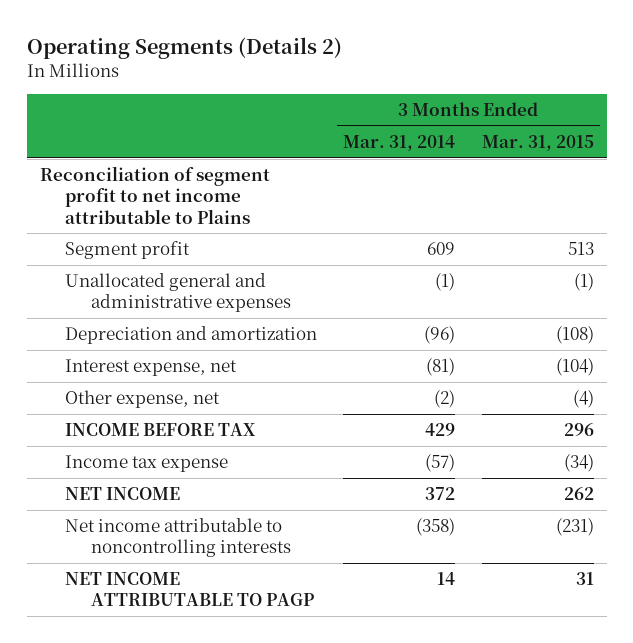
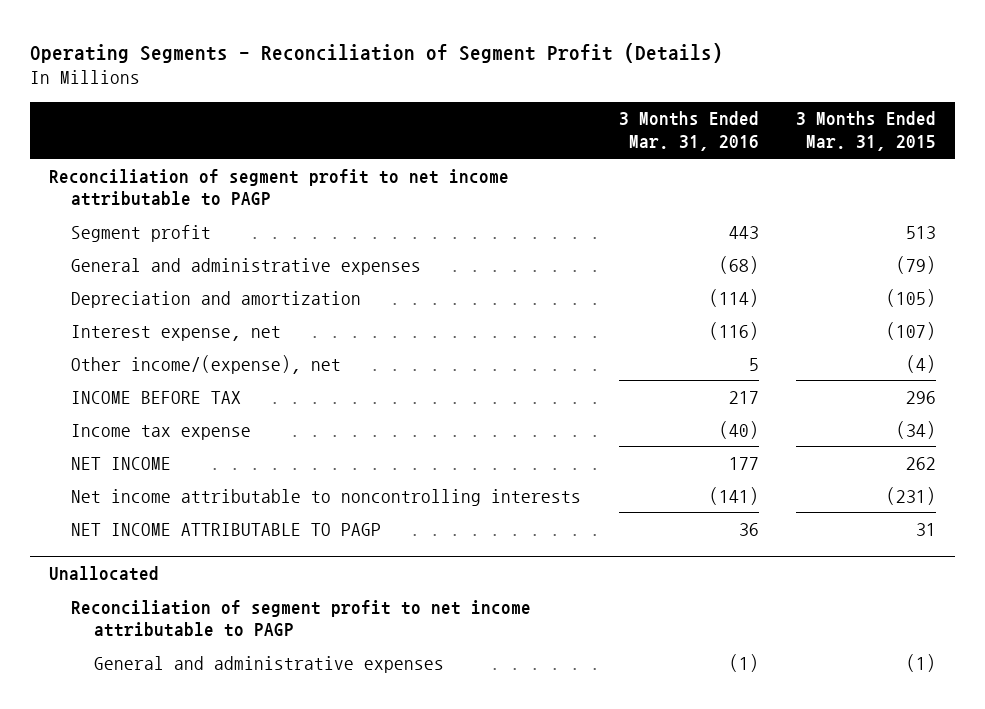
[26,36,342,59] Operating Segments (Details 2) -> [30,42,724,63] Operating Segments - Reconciliation of Segment Profit (Details)
[343,135,456,152] Mar. 31, 2014 -> none
none -> [618,111,759,152] 3 Months Ended Mar. 31, 2016
[39,166,270,224] Reconciliation of segment profit to net income attributable to Plains -> [48,168,509,207] Reconciliation of segment profit to net income attributable to PAGP
[65,273,291,313] Unallocated general and administrative expenses -> [71,257,422,275] General and administrative expenses
[573,273,594,292] (1) -> [896,255,937,274] (79)
[555,326,594,345] (108) -> [886,288,937,307] (105)
[555,358,594,377] (104) -> [886,321,937,340] (107)
[65,390,221,409] Other expense, net -> [71,354,342,374] Other income/(expense), net
none -> [48,565,159,581] Unallocated
none -> [71,599,532,638] Reconciliation of segment profit to net income attributable to PAGP
none -> [94,655,445,673] General and administrative expenses

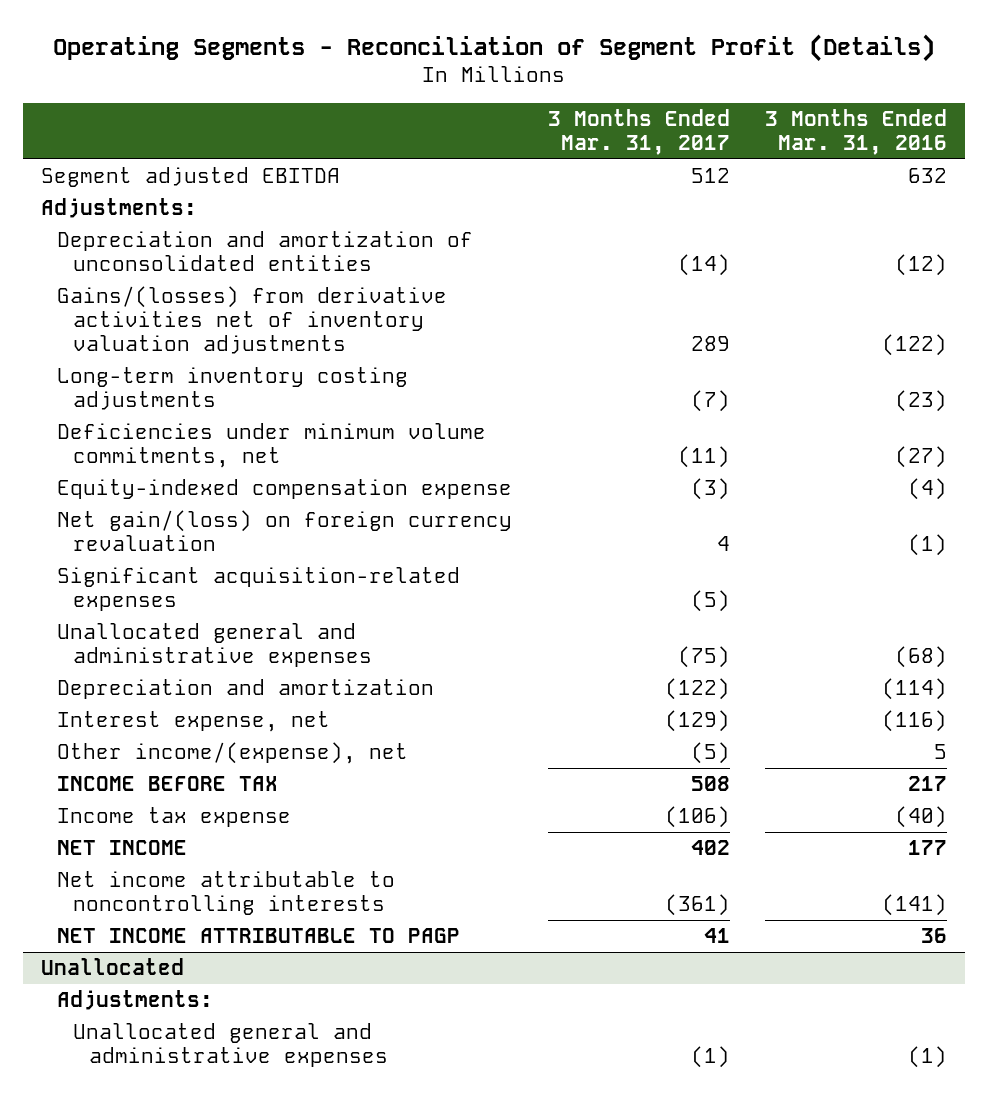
[796,111,937,152] 3 Months Ended Mar. 31, 2015 -> none
none -> [547,108,730,155] 3 Months Ended Mar. 31, 2017
[71,224,212,242] Segment profit -> none
none -> [40,167,340,188] Segment adjusted EBITDA
[48,168,509,207] Reconciliation of segment profit to net income attributable to PAGP -> [40,198,197,219] Adjustments:
none -> [56,231,473,272] Depreciation and amortization of unconsolidated entities
none -> [56,286,447,355] Gains/(losses) from derivative activities net of inventory valuation adjustments
none -> [56,367,408,411] Long-term inventory costing adjustments
none -> [56,423,486,469] Deficiencies under minimum volume commitments, net
none -> [56,479,512,500] Equity-indexed compensation expense
none -> [56,510,512,552] Net gain/(loss) on foreign currency revaluation
none -> [56,567,460,612] Significant acquisition-related expenses
[71,257,422,275] General and administrative expenses -> [56,623,373,668] Unallocated general and administrative expenses
[71,599,532,638] Reconciliation of segment profit to net income attributable to PAGP -> [56,990,213,1011] Adjustments:
[94,655,445,673] General and administrative expenses -> [73,1023,389,1068] Unallocated general and administrative expenses

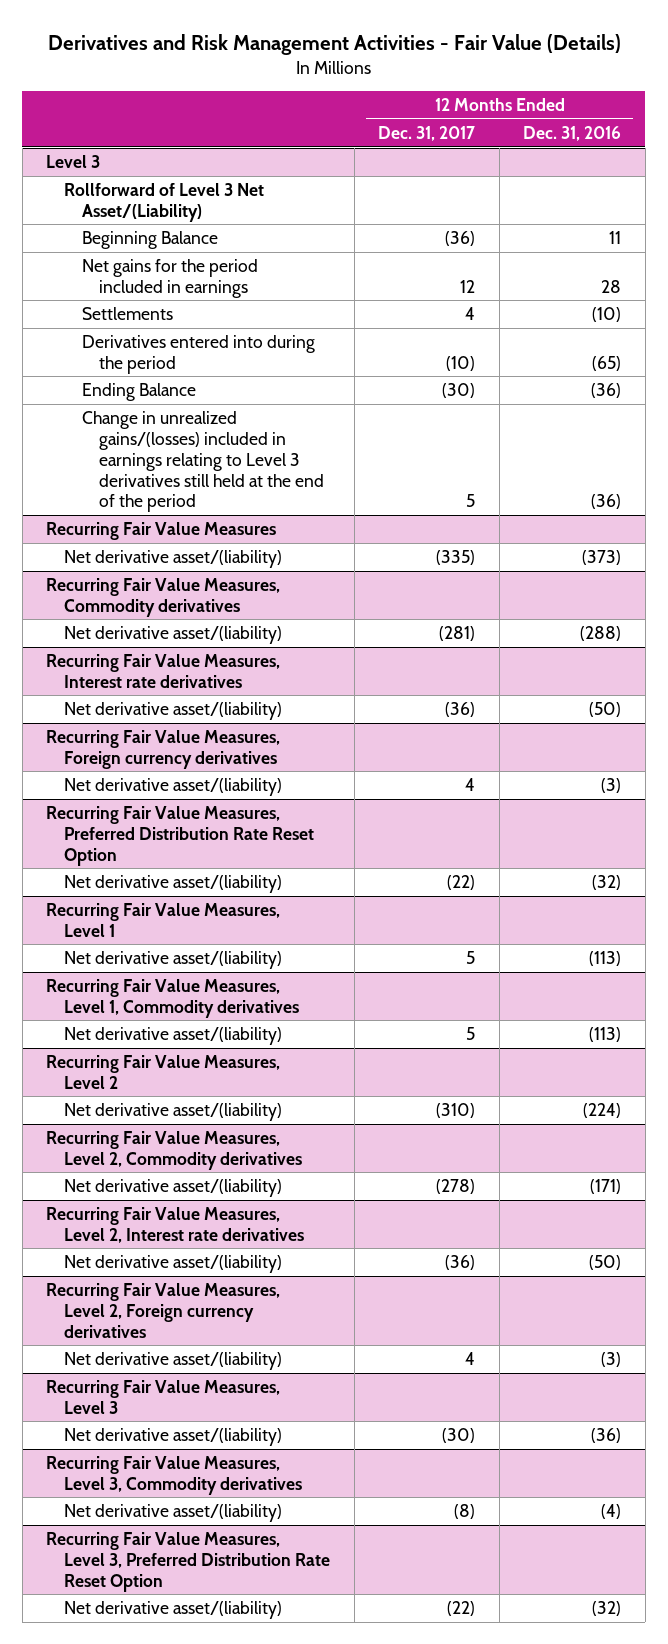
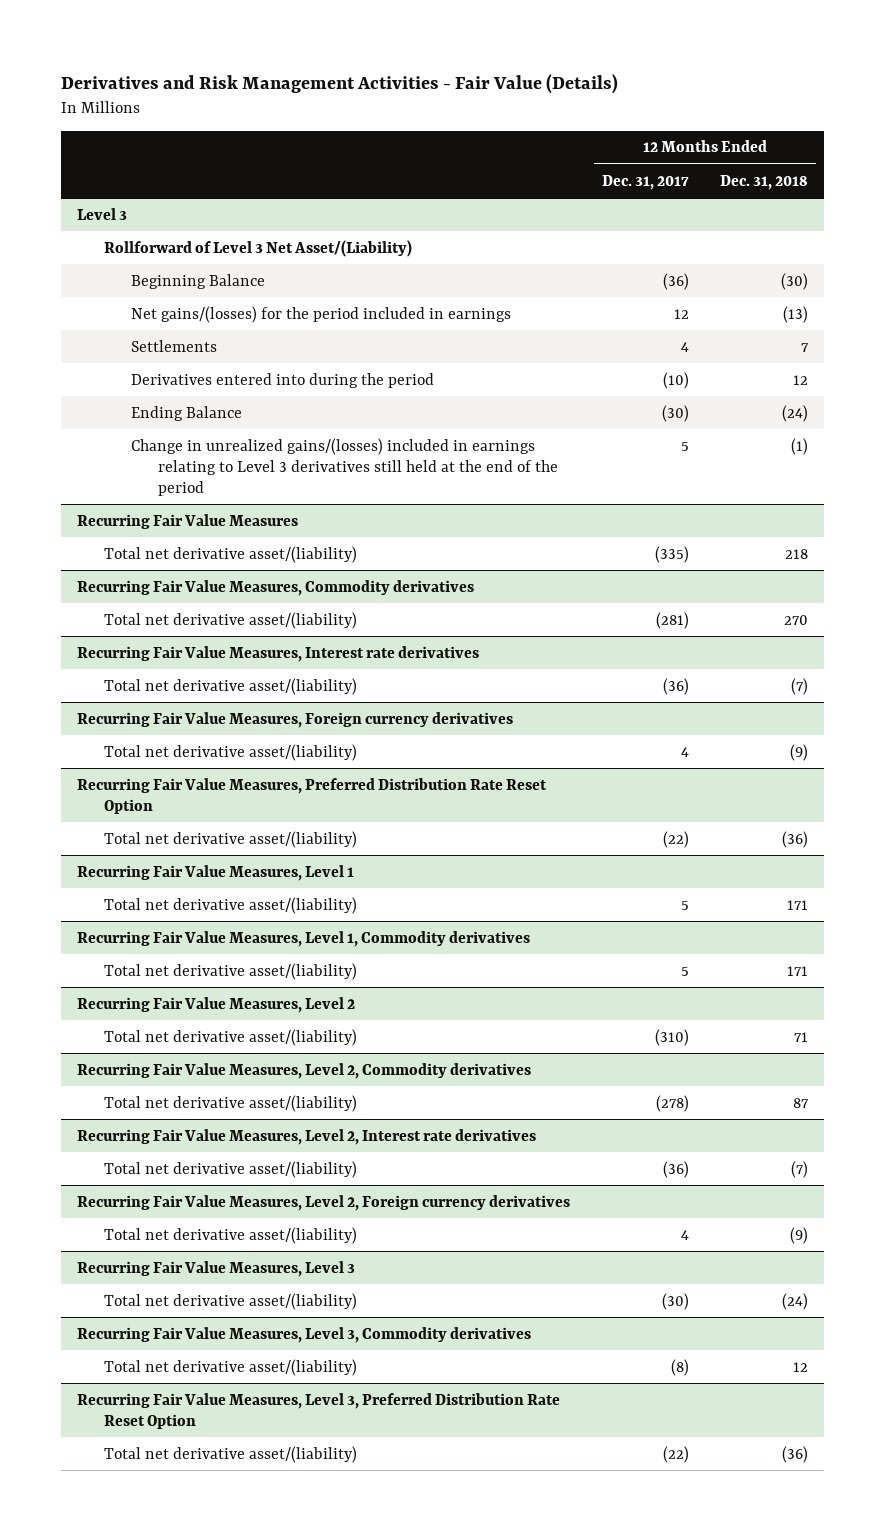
[523,125,622,141] Dec. 31, 2016 -> none
none -> [720,174,809,190] Dec. 31, 2018
[81,258,258,298] Net gains for the period included in earnings -> [131,305,512,323] Net gains/(losses) for the period included in earnings
[64,549,283,568] Net derivative asset/(liability) -> [104,545,358,563] Total net derivative asset/(liability)
[64,625,283,644] Net derivative asset/(liability) -> [104,611,358,629] Total net derivative asset/(liability)
[64,701,283,720] Net derivative asset/(liability) -> [104,677,358,695] Total net derivative asset/(liability)
[64,777,283,796] Net derivative asset/(liability) -> [104,743,358,761] Total net derivative asset/(liability)
[64,874,283,893] Net derivative asset/(liability) -> [104,830,358,848] Total net derivative asset/(liability)
[64,950,283,969] Net derivative asset/(liability) -> [104,896,358,914] Total net derivative asset/(liability)
[64,1026,283,1045] Net derivative asset/(liability) -> [104,962,358,980] Total net derivative asset/(liability)
[64,1102,283,1121] Net derivative asset/(liability) -> [104,1028,358,1046] Total net derivative asset/(liability)
[64,1178,283,1197] Net derivative asset/(liability) -> [104,1094,358,1112] Total net derivative asset/(liability)
[64,1254,283,1273] Net derivative asset/(liability) -> [104,1160,358,1178] Total net derivative asset/(liability)
[64,1351,283,1370] Net derivative asset/(liability) -> [104,1226,358,1244] Total net derivative asset/(liability)
[64,1427,283,1446] Net derivative asset/(liability) -> [104,1292,358,1310] Total net derivative asset/(liability)
[64,1503,283,1522] Net derivative asset/(liability) -> [104,1358,358,1376] Total net derivative asset/(liability)
[64,1600,283,1619] Net derivative asset/(liability) -> [104,1445,358,1463] Total net derivative asset/(liability)

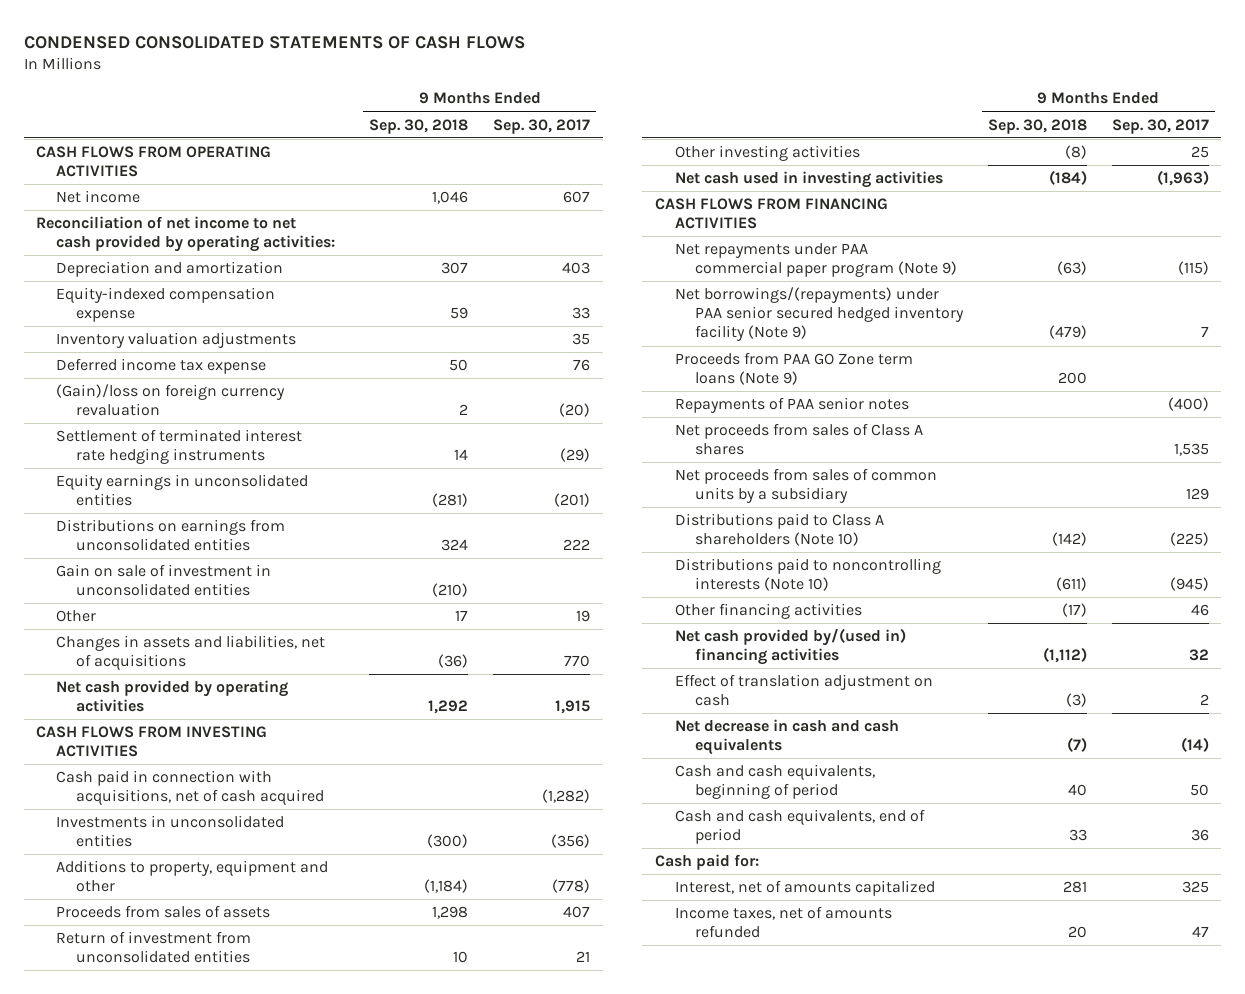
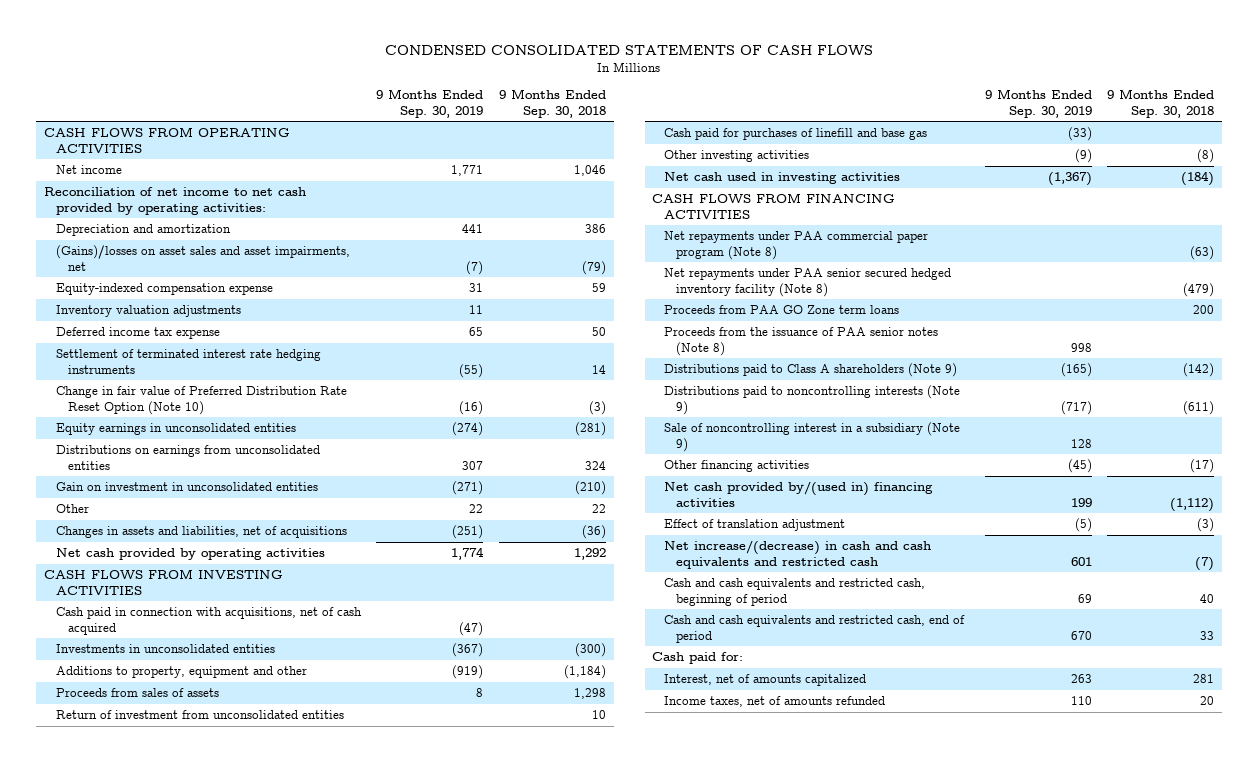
[493,118,591,134] Sep. 30, 2017 -> none
none -> [376,89,484,118] 9 Months Ended Sep. 30, 2019
[441,262,469,275] 307 -> [585,224,607,234] 386
none -> [55,245,350,271] (Gains)/losses on asset sales and asset impairments, net
[56,384,286,417] (Gain)/loss on foreign currency revaluation -> none
none -> [55,386,347,415] Change in fair value of Preferred Distribution Rate Reset Option (Note 10)
[56,564,272,597] Gain on sale of investment in unconsolidated entities -> [55,482,318,492] Gain on investment in unconsolidated entities
[455,610,469,622] 17 -> [592,504,607,514] 22
none -> [664,128,928,141] Cash paid for purchases of linefill and base gas
[674,397,909,414] Repayments of PAA senior notes -> none
[674,423,923,456] Net proceeds from sales of Class A shares -> none
[674,468,937,504] Net proceeds from sales of common units by a subsidiary -> none
[674,243,957,278] Net repayments under PAA commercial paper program (Note 9) -> [664,231,929,260] Net repayments under PAA commercial paper program (Note 8)
[674,287,964,342] Net borrowings/(repayments) under PAA senior secured hedged inventory facility (Note 9) -> [664,268,952,297] Net repayments under PAA senior secured hedged inventory facility (Note 8)
[674,352,913,386] Proceeds from PAA GO Zone term loans (Note 9) -> [664,305,900,315] Proceeds from PAA GO Zone term loans
none -> [664,327,939,356] Proceeds from the issuance of PAA senior notes (Note 8)
[674,513,884,547] Distributions paid to Class A shareholders (Note 10) -> [664,363,958,378] Distributions paid to Class A shareholders (Note 9)
[674,558,941,592] Distributions paid to noncontrolling interests (Note 10) -> [664,385,961,415] Distributions paid to noncontrolling interests (Note 9)
none -> [664,422,961,452] Sale of noncontrolling interest in a subsidiary (Note 9)
[674,674,933,707] Effect of translation adjustment on cash -> [664,519,846,532] Effect of translation adjustment
[674,719,899,756] Net decrease in cash and cash equivalents -> [664,540,932,569] Net increase/(decrease) in cash and cash equivalents and restricted cash
[674,764,875,800] Cash and cash equivalents, beginning of period -> [664,578,926,606] Cash and cash equivalents and restricted cash, beginning of period
[674,809,925,845] Cash and cash equivalents, end of period -> [664,615,966,643] Cash and cash equivalents and restricted cash, end of period

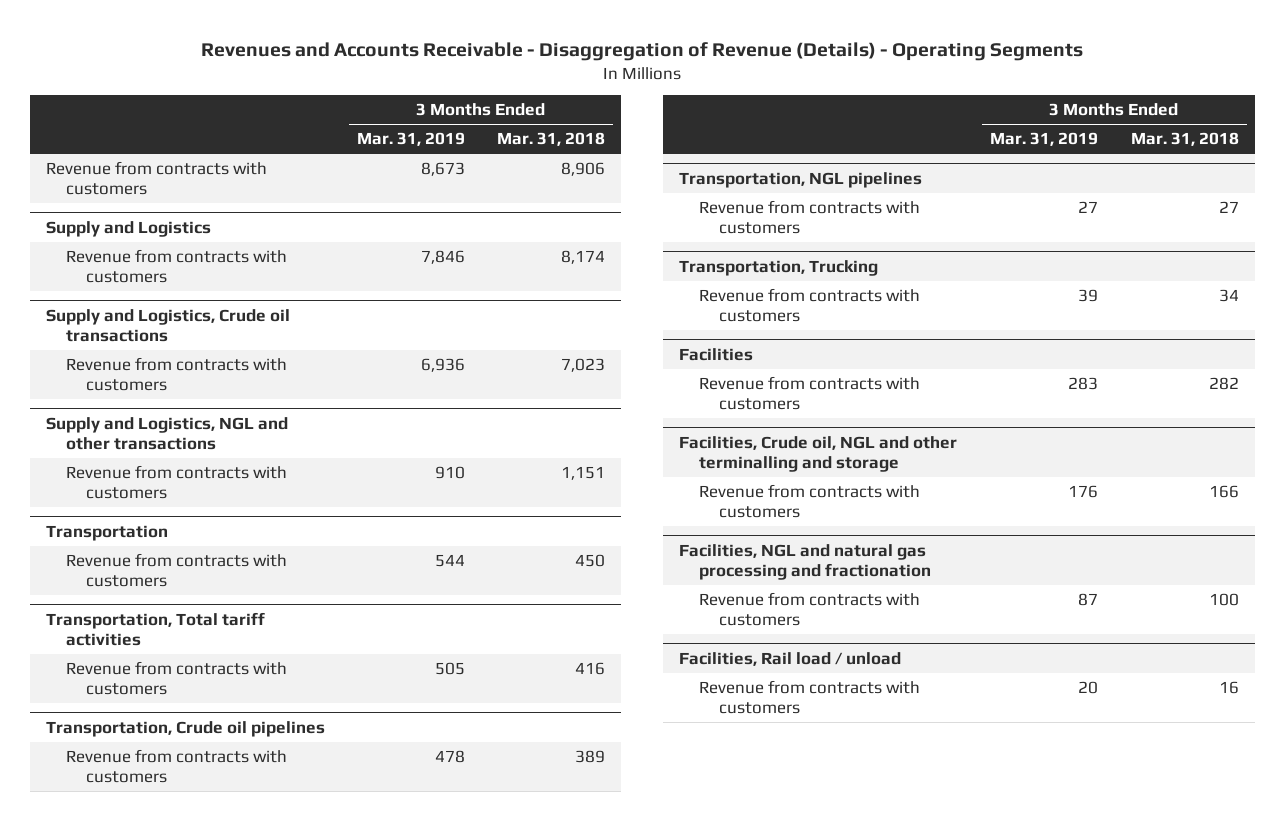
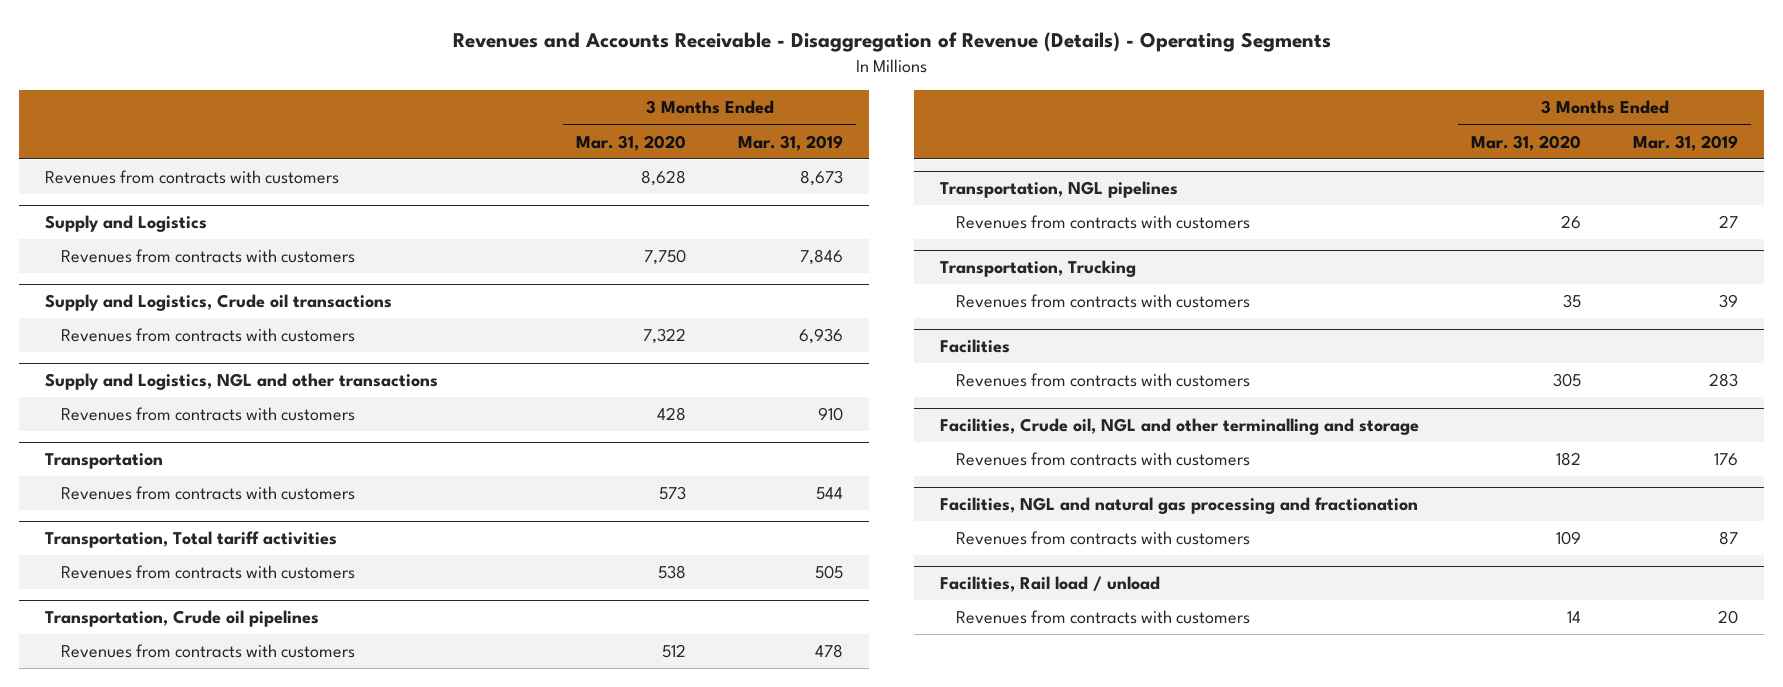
[496,132,605,147] Mar. 31, 2018 -> none
none -> [576,134,687,151] Mar. 31, 2020
[45,160,267,195] Revenue from contracts with customers -> [45,170,340,185] Revenues from contracts with customers
[65,248,287,283] Revenue from contracts with customers -> [60,249,355,264] Revenues from contracts with customers
[65,356,287,391] Revenue from contracts with customers -> [60,328,355,343] Revenues from contracts with customers
[65,464,287,499] Revenue from contracts with customers -> [60,407,355,422] Revenues from contracts with customers
[65,552,287,587] Revenue from contracts with customers -> [60,486,355,501] Revenues from contracts with customers
[65,660,287,695] Revenue from contracts with customers -> [60,565,355,580] Revenues from contracts with customers
[65,748,287,783] Revenue from contracts with customers -> [60,644,355,659] Revenues from contracts with customers
[699,199,921,234] Revenue from contracts with customers -> [956,215,1251,230] Revenues from contracts with customers
[699,287,921,322] Revenue from contracts with customers -> [956,294,1251,309] Revenues from contracts with customers
[699,375,921,410] Revenue from contracts with customers -> [956,373,1251,388] Revenues from contracts with customers
[699,483,921,518] Revenue from contracts with customers -> [956,452,1251,467] Revenues from contracts with customers
[699,591,921,626] Revenue from contracts with customers -> [956,531,1251,546] Revenues from contracts with customers
[699,679,921,714] Revenue from contracts with customers -> [956,610,1251,625] Revenues from contracts with customers

